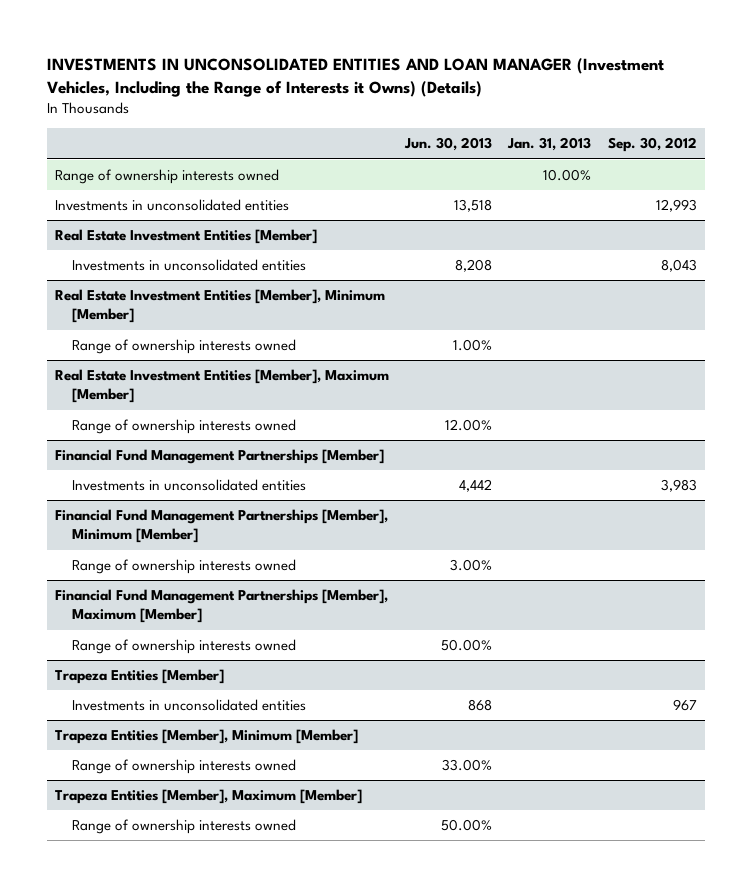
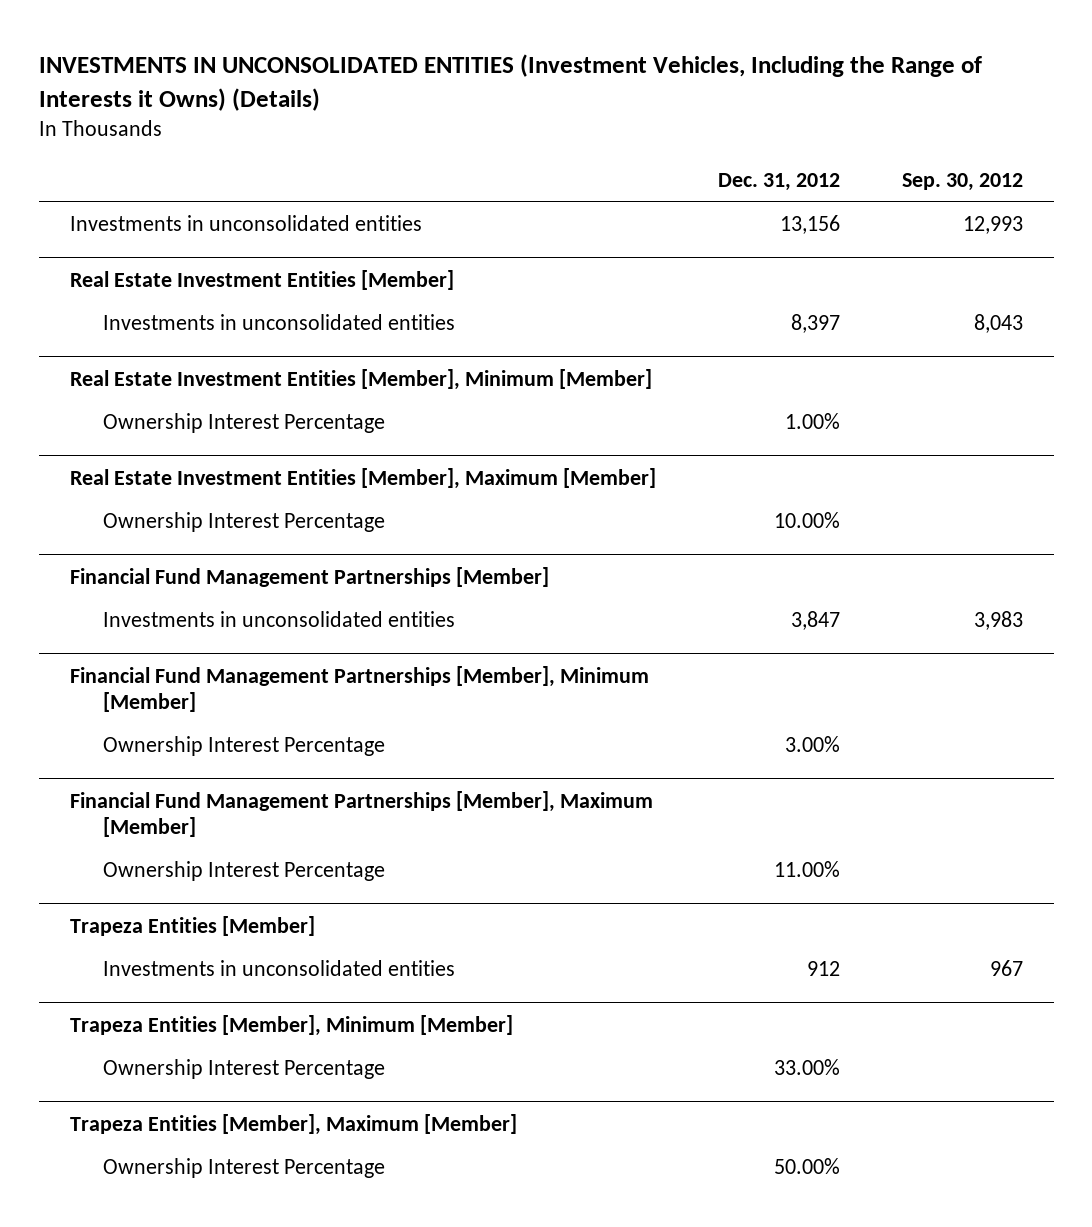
[46,57,664,98] INVESTMENTS IN UNCONSOLIDATED ENTITIES AND LOAN MANAGER (Investment Vehicles, Including the Range of Interests it Owns) (Details) -> [38,53,982,111] INVESTMENTS IN UNCONSOLIDATED ENTITIES (Investment Vehicles, Including the Range of Interests it Owns) (Details)
[404,137,493,152] Jun. 30, 2013 -> none
[507,137,592,152] Jan. 31, 2013 -> none
none -> [717,172,840,191] Dec. 31, 2012
[54,169,279,185] Range of ownership interests owned -> none
[71,339,296,355] Range of ownership interests owned -> [103,412,386,433] Ownership Interest Percentage
[71,419,296,435] Range of ownership interests owned -> [103,511,386,532] Ownership Interest Percentage
[71,559,296,575] Range of ownership interests owned -> [103,735,386,756] Ownership Interest Percentage
[71,639,296,655] Range of ownership interests owned -> [103,860,386,881] Ownership Interest Percentage
[71,759,296,775] Range of ownership interests owned -> [103,1058,386,1079] Ownership Interest Percentage
[71,819,296,835] Range of ownership interests owned -> [103,1157,386,1178] Ownership Interest Percentage

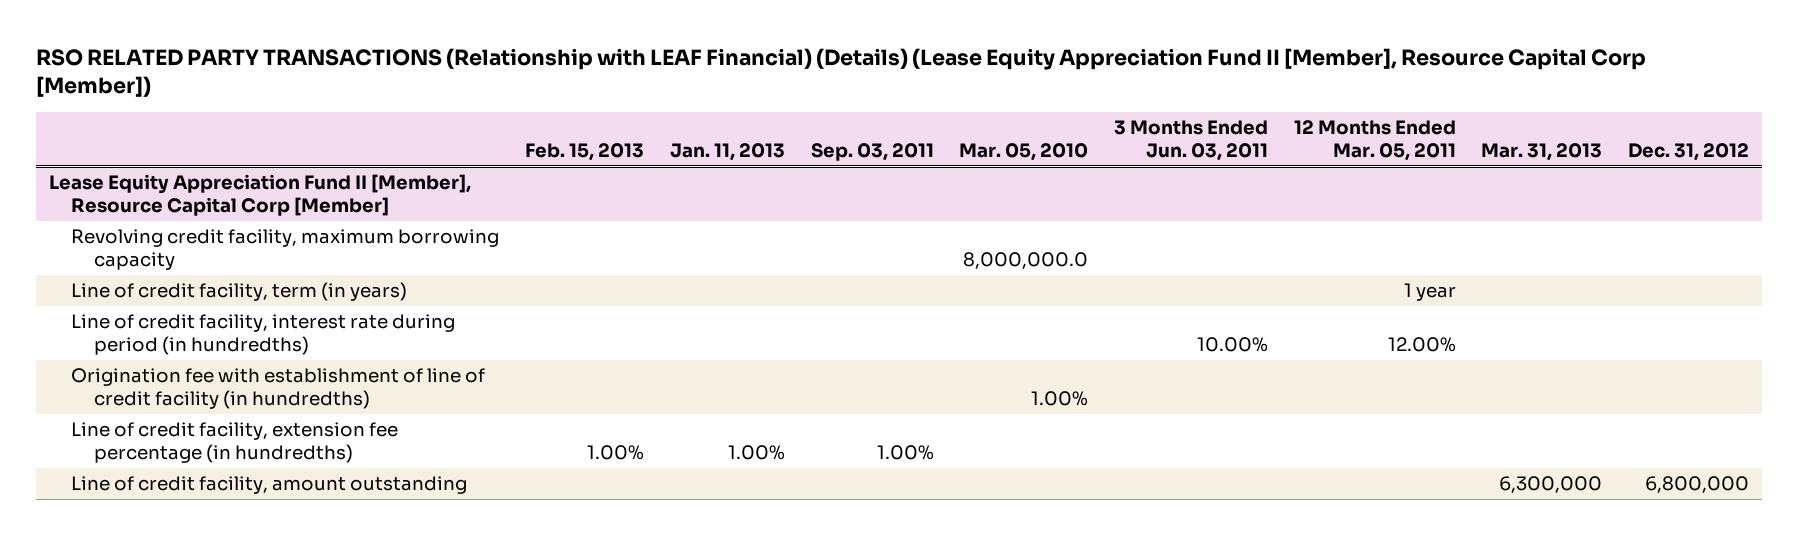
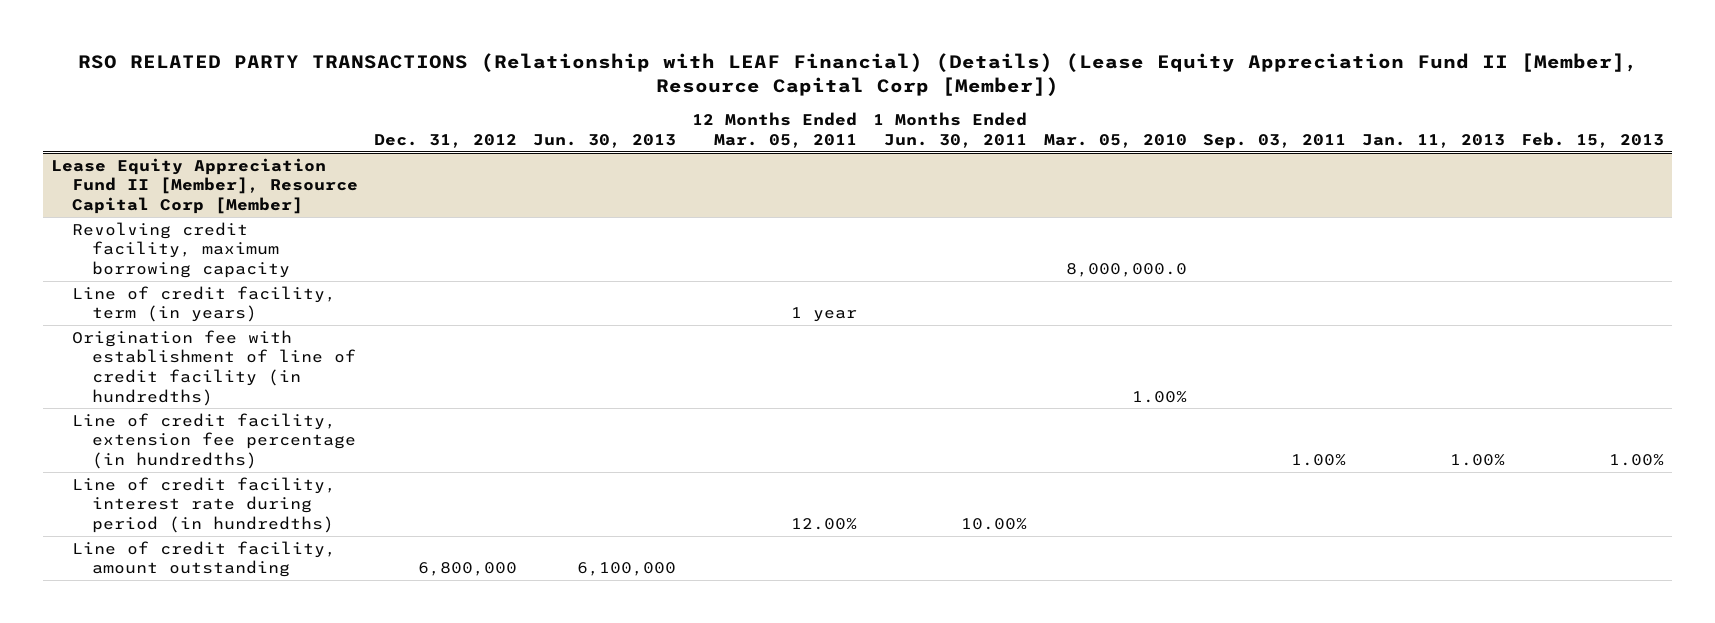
[1113,120,1268,161] 3 Months Ended Jun. 03, 2011 -> none
[1481,142,1603,161] Mar. 31, 2013 -> none
none -> [532,134,676,149] Jun. 30, 2013
none -> [873,112,1028,149] 1 Months Ended Jun. 30, 2011
[71,314,456,355] Line of credit facility, interest rate during period (in hundredths) -> [71,476,336,534] Line of credit facility, interest rate during period (in hundredths)

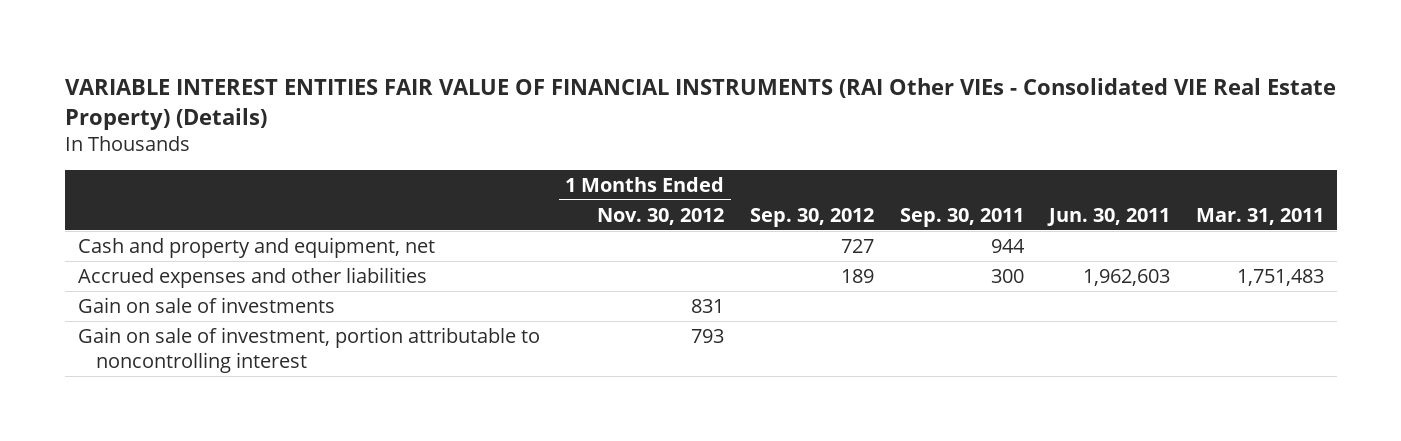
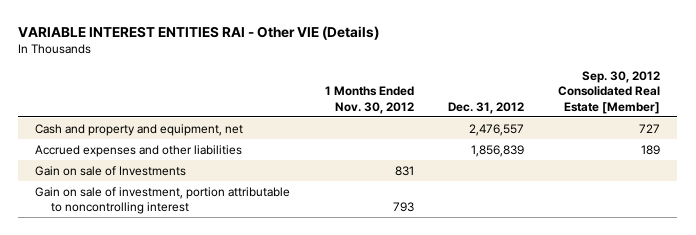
[64,77,1336,130] VARIABLE INTEREST ENTITIES FAIR VALUE OF FINANCIAL INSTRUMENTS (RAI Other VIEs - Consolidated VIE Real Estate Property) (Details) -> [18,25,380,40] VARIABLE INTEREST ENTITIES RAI - Other VIE (Details)
[749,207,874,227] Sep. 30, 2012 -> none
[899,207,1024,227] Sep. 30, 2011 -> none
[1047,207,1171,226] Jun. 30, 2011 -> none
[1195,207,1324,225] Mar. 31, 2011 -> none
none -> [447,101,524,114] Dec. 31, 2012
none -> [558,70,661,114] Sep. 30, 2012 Consolidated Real Estate [Member]
[77,296,335,313] Gain on sale of investments -> [35,165,187,176] Gain on sale of Investments

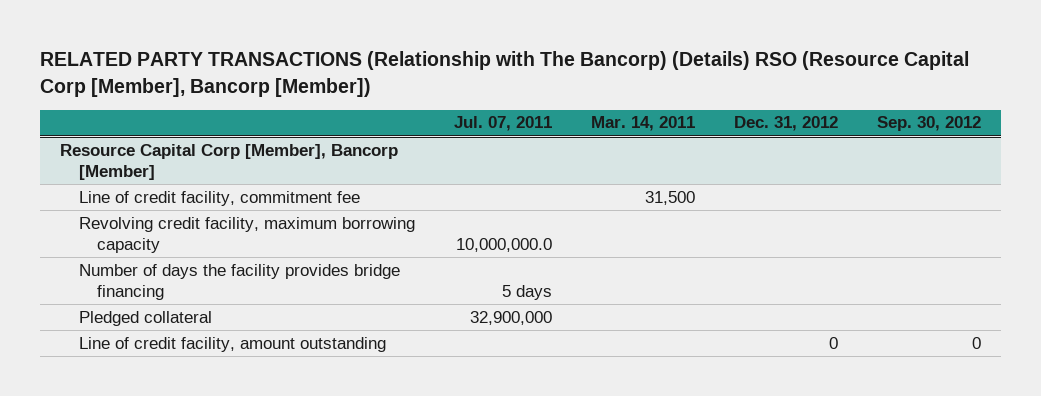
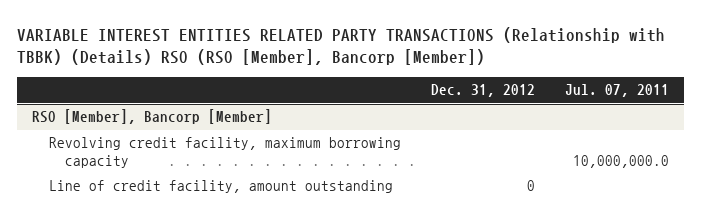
[40,51,970,97] RELATED PARTY TRANSACTIONS (Relationship with The Bancorp) (Details) RSO (Resource Capital Corp [Member], Bancorp [Member]) -> [17,26,666,66] VARIABLE INTEREST ENTITIES RELATED PARTY TRANSACTIONS (Relationship with TBBK) (Details) RSO (RSO [Member], Bancorp [Member])
[591,116,696,132] Mar. 14, 2011 -> none
[877,116,982,132] Sep. 30, 2012 -> none
[78,190,360,206] Line of credit facility, commitment fee -> none
[59,143,398,180] Resource Capital Corp [Member], Bancorp [Member] -> [32,109,273,125] RSO [Member], Bancorp [Member]
[78,263,400,300] Number of days the facility provides bridge financing -> none
[78,310,212,326] Pledged collateral -> none

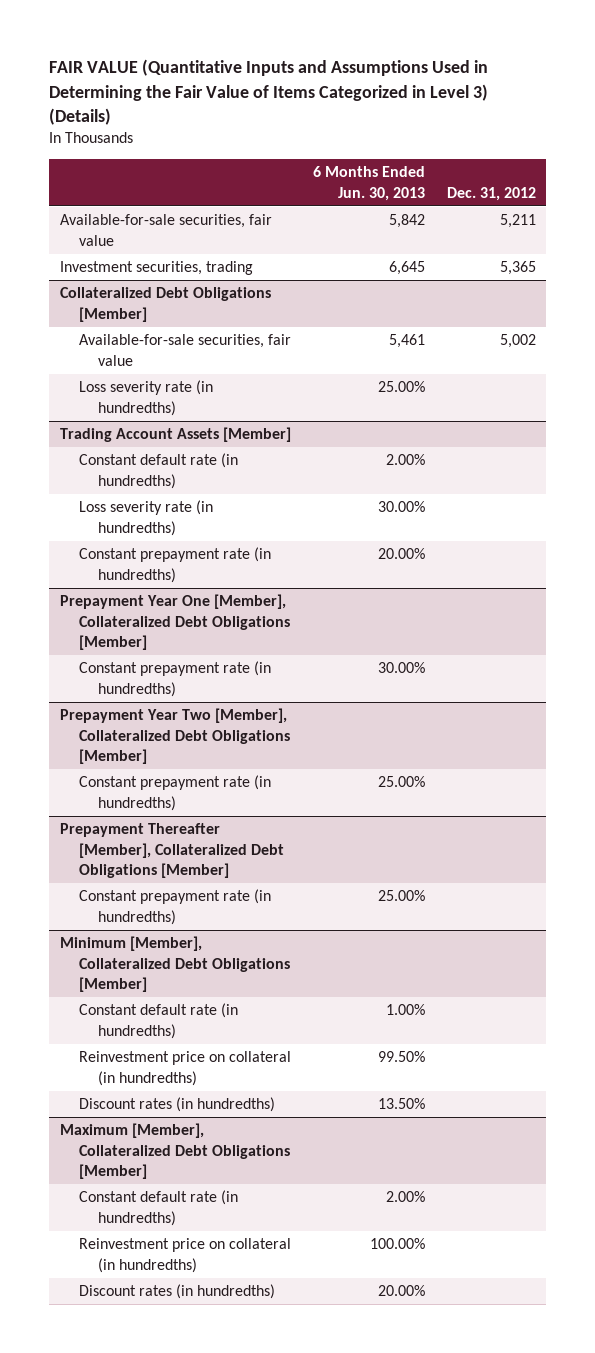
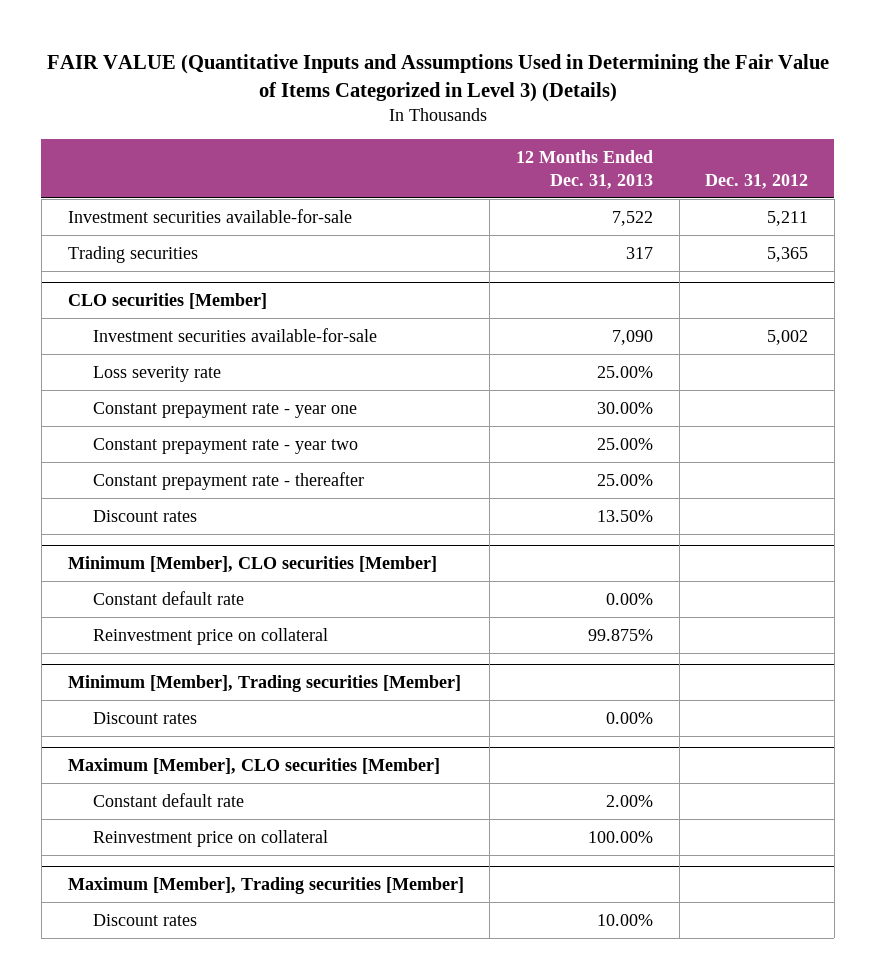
[312,166,425,201] 6 Months Ended Jun. 30, 2013 -> none
none -> [515,149,653,189] 12 Months Ended Dec. 31, 2013
[59,287,271,322] Collateralized Debt Obligations [Member] -> none
[78,334,291,366] Available-for-sale securities, fair value -> none
[78,380,213,416] Loss severity rate (in hundredths) -> none
[59,427,291,443] Trading Account Assets [Member] -> none
[78,453,238,489] Constant default rate (in hundredths) -> none
[78,500,213,536] Loss severity rate (in hundredths) -> none
[78,547,271,583] Constant prepayment rate (in hundredths) -> none
[59,594,290,651] Prepayment Year One [Member], Collateralized Debt Obligations [Member] -> none
[78,661,271,697] Constant prepayment rate (in hundredths) -> none
[59,708,290,765] Prepayment Year Two [Member], Collateralized Debt Obligations [Member] -> none
[78,775,271,811] Constant prepayment rate (in hundredths) -> none
[59,823,284,879] Prepayment Thereafter [Member], Collateralized Debt Obligations [Member] -> none
[78,889,271,925] Constant prepayment rate (in hundredths) -> none
[59,936,290,993] Minimum [Member], Collateralized Debt Obligations [Member] -> none
[78,1003,238,1039] Constant default rate (in hundredths) -> none
[78,1051,291,1086] Reinvestment price on collateral (in hundredths) -> none
[78,1097,275,1113] Discount rates (in hundredths) -> none
[59,1123,290,1180] Maximum [Member], Collateralized Debt Obligations [Member] -> none
[78,1190,238,1226] Constant default rate (in hundredths) -> none
[78,1238,291,1273] Reinvestment price on collateral (in hundredths) -> none
[78,1284,275,1300] Discount rates (in hundredths) -> none
[59,214,272,246] Available-for-sale securities, fair value -> [67,208,352,223] Investment securities available-for-sale
[59,261,253,276] Investment securities, trading -> [67,245,198,263] Trading securities
none -> [67,293,267,310] CLO securities [Member]
none -> [93,327,378,342] Investment securities available-for-sale
none -> [93,365,222,382] Loss severity rate
none -> [93,401,358,418] Constant prepayment rate - year one
none -> [93,437,359,454] Constant prepayment rate - year two
none -> [93,471,365,490] Constant prepayment rate - thereafter
none -> [93,509,198,522] Discount rates
none -> [67,556,437,573] Minimum [Member], CLO securities [Member]
none -> [93,590,245,605] Constant default rate
none -> [93,627,329,645] Reinvestment price on collateral
none -> [67,675,461,693] Minimum [Member], Trading securities [Member]
none -> [93,711,198,724] Discount rates
none -> [67,758,440,775] Maximum [Member], CLO securities [Member]
none -> [93,792,245,807] Constant default rate
none -> [93,829,329,847] Reinvestment price on collateral
none -> [67,877,464,895] Maximum [Member], Trading securities [Member]
none -> [93,913,198,926] Discount rates

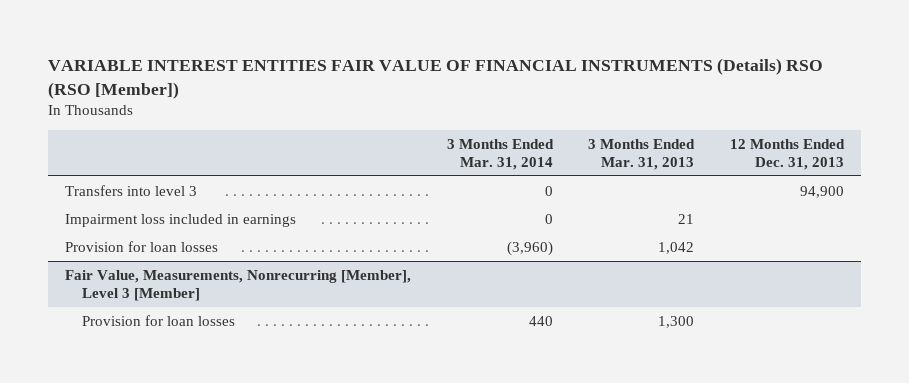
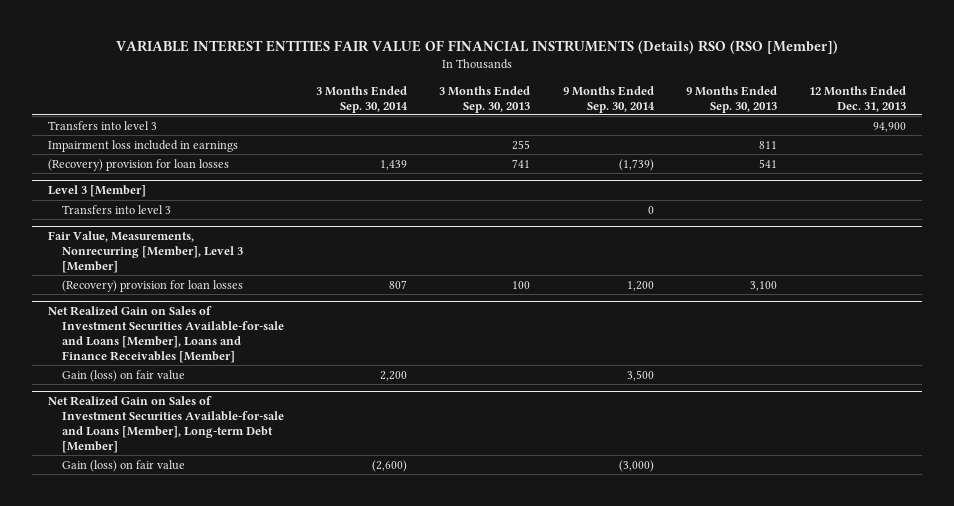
[446,139,554,170] 3 Months Ended Mar. 31, 2014 -> none
[588,139,696,170] 3 Months Ended Mar. 31, 2013 -> none
none -> [316,85,409,113] 3 Months Ended Sep. 30, 2014
none -> [439,85,531,113] 3 Months Ended Sep. 30, 2013
none -> [562,85,655,113] 9 Months Ended Sep. 30, 2014
none -> [685,85,777,113] 9 Months Ended Sep. 30, 2013
[65,240,219,252] Provision for loan losses -> [47,158,229,171] (Recovery) provision for loan losses
none -> [47,185,146,198] Level 3 [Member]
none -> [61,204,171,214] Transfers into level 3
[82,314,236,326] Provision for loan losses -> [61,279,243,292] (Recovery) provision for loan losses
none -> [47,306,284,363] Net Realized Gain on Sales of Investment Securities Available-for-sale and Loans [Member], Loans and Finance Receivables [Member]
none -> [61,369,185,382] Gain (loss) on fair value
none -> [47,396,284,453] Net Realized Gain on Sales of Investment Securities Available-for-sale and Loans [Member], Long-term Debt [Member]
none -> [61,459,185,472] Gain (loss) on fair value

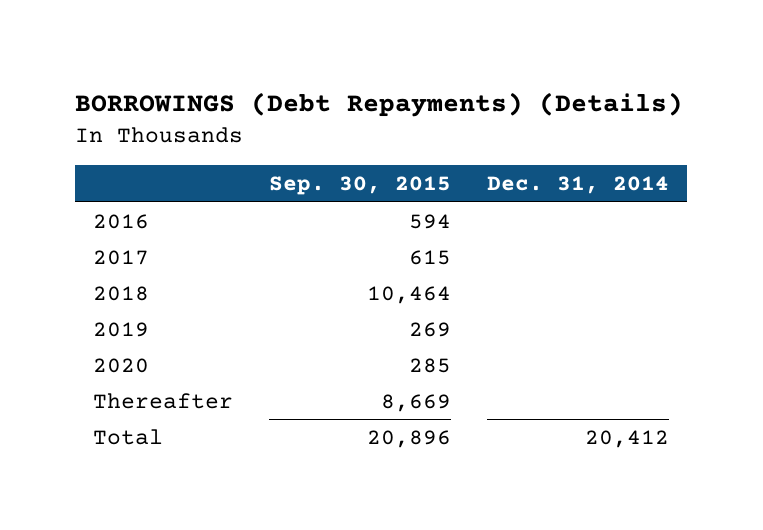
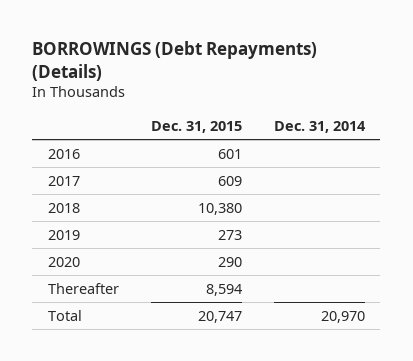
[269,176,452,196] Sep. 30, 2015 -> none
none -> [150,120,242,133] Dec. 31, 2015
[585,429,670,448] 20,412 -> [320,310,365,323] 20,970

